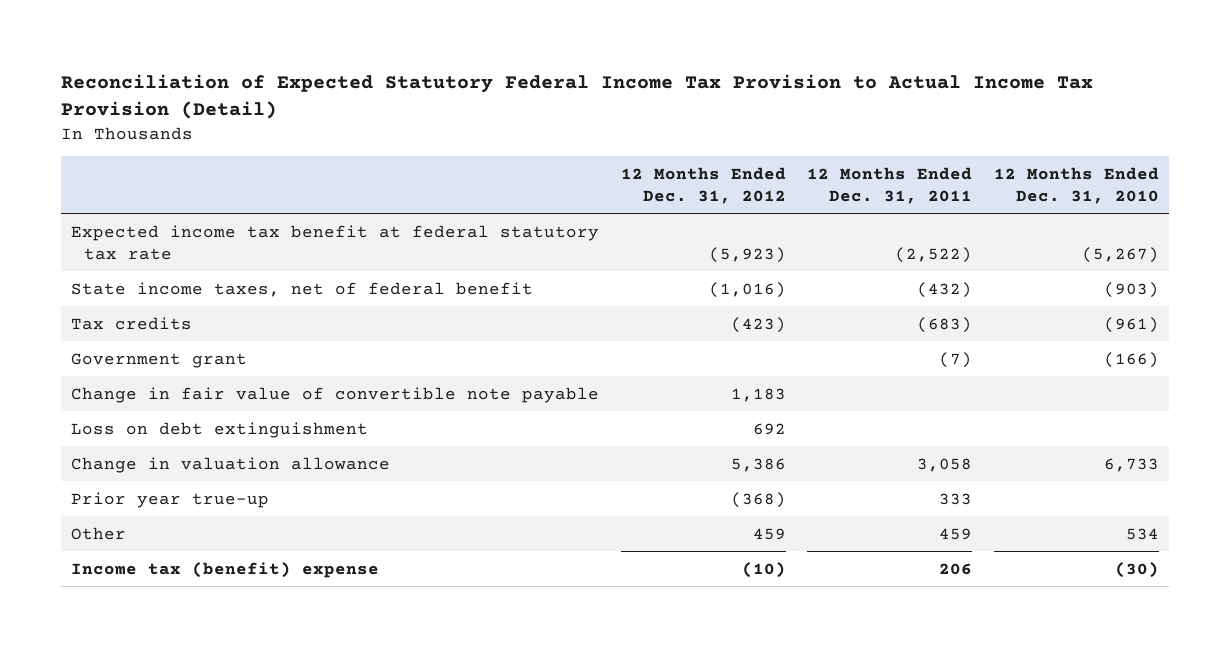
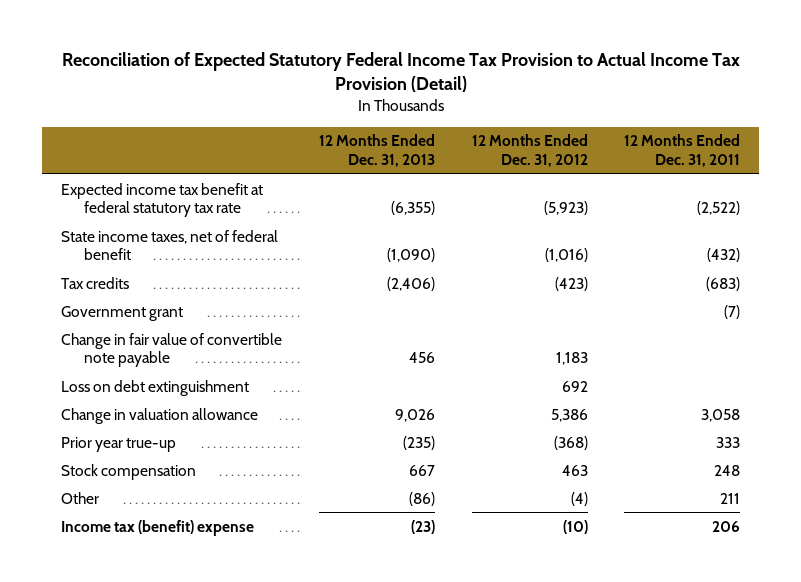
[993,166,1159,204] 12 Months Ended Dec. 31, 2010 -> none
none -> [318,134,435,168] 12 Months Ended Dec. 31, 2013
none -> [60,463,196,480] Stock compensation
[752,527,786,540] 459 -> [570,491,588,506] (4)
[939,527,973,540] 459 -> [720,492,741,504] 211

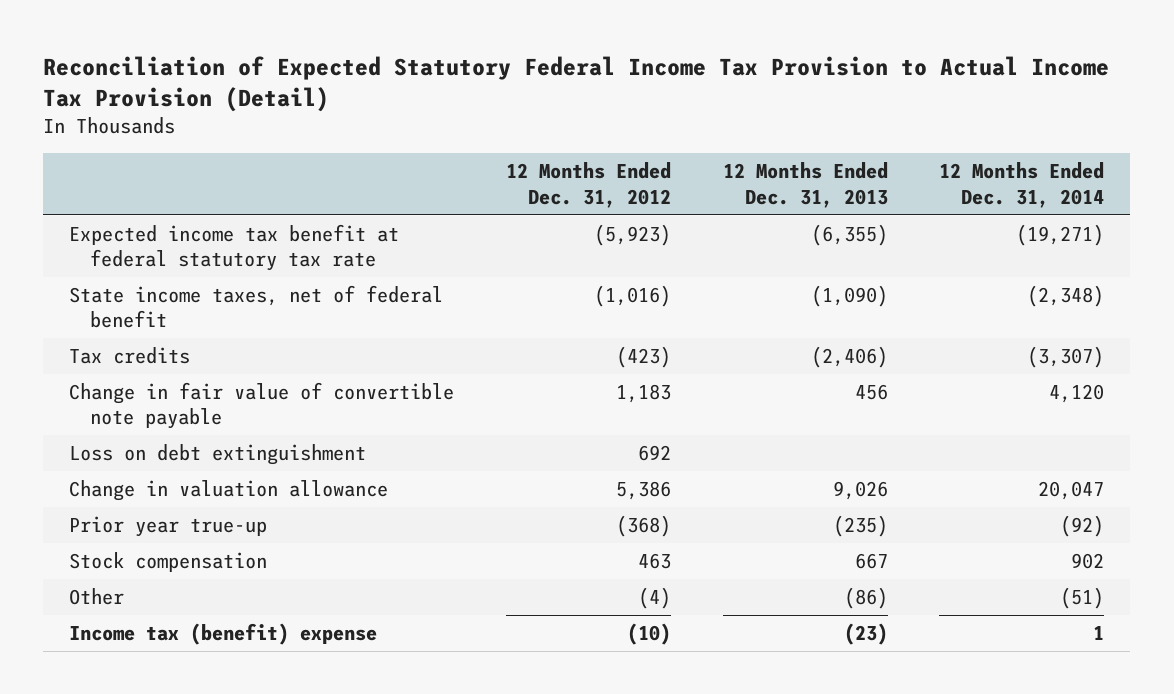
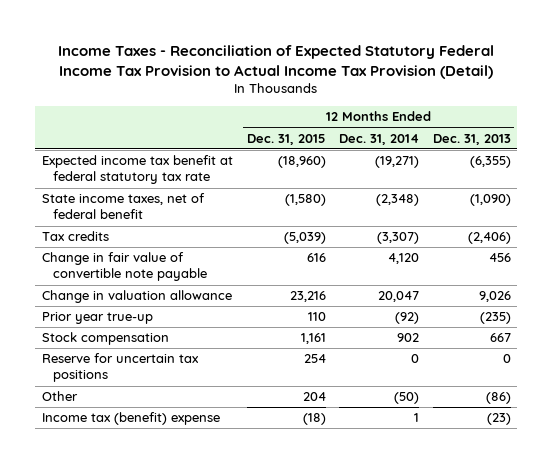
[43,55,1110,112] Reconciliation of Expected Statutory Federal Income Tax Provision to Actual Income Tax Provision (Detail) -> [58,44,495,79] Income Taxes - Reconciliation of Expected Statutory Federal Income Tax Provision to Actual Income Tax Provision (Detail)
[505,162,671,208] 12 Months Ended Dec. 31, 2012 -> none
none -> [246,133,326,145] Dec. 31, 2015
[69,444,367,466] Loss on debt extinguishment -> none
none -> [42,353,200,383] Reserve for uncertain tax positions
[1060,587,1105,610] (51) -> [394,392,420,405] (50)

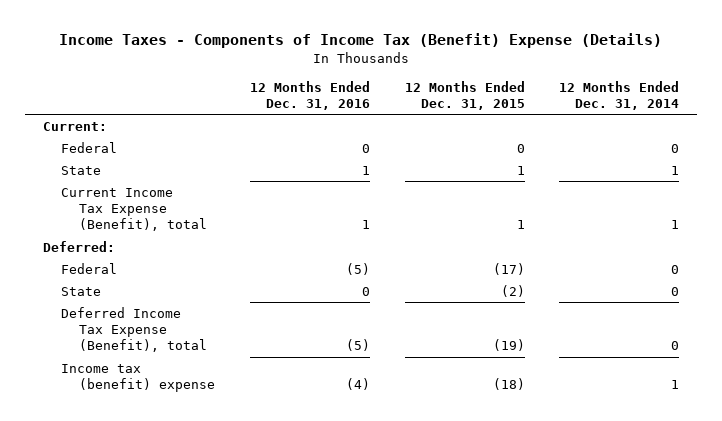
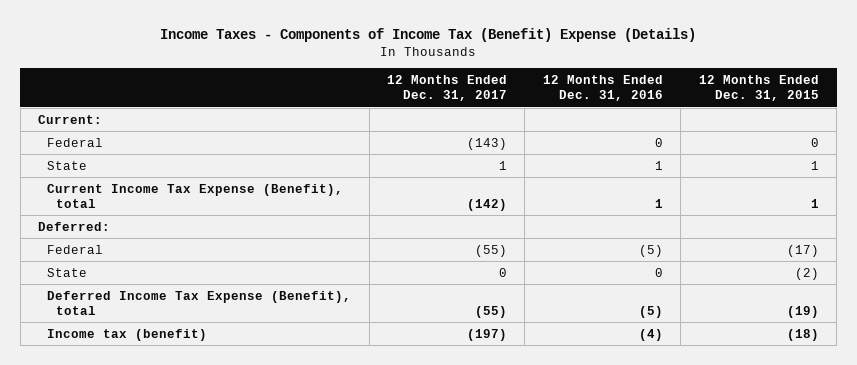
[559,80,680,110] 12 Months Ended Dec. 31, 2014 -> none
none -> [386,75,507,101] 12 Months Ended Dec. 31, 2017
[60,363,215,393] Income tax (benefit) expense -> [47,328,208,341] Income tax (benefit)

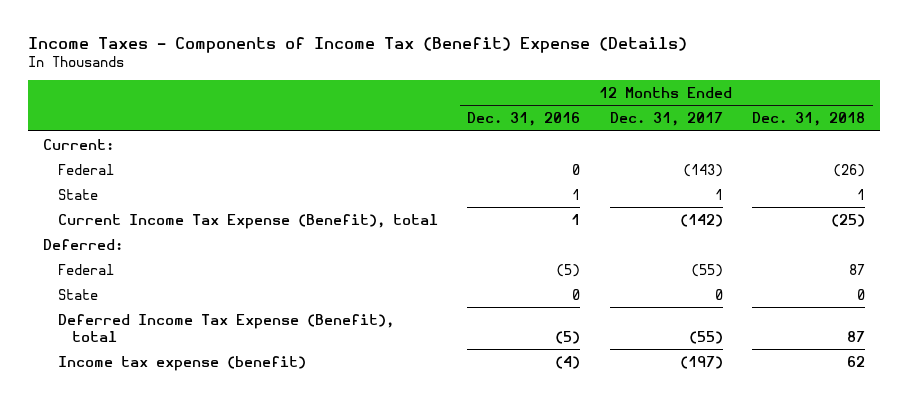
[698,75,819,101] 12 Months Ended Dec. 31, 2015 -> none
none -> [752,112,866,127] Dec. 31, 2018
[47,328,208,341] Income tax (benefit) -> [57,355,306,371] Income tax expense (benefit)

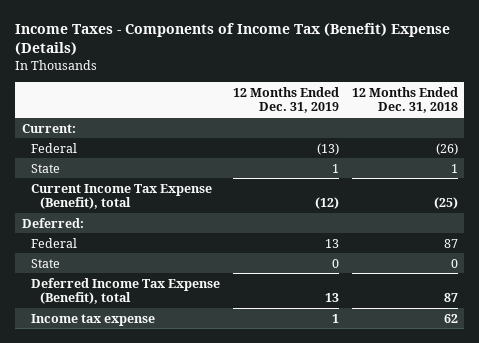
[467,112,581,127] Dec. 31, 2016 -> none
[609,112,723,127] Dec. 31, 2017 -> none
none -> [232,86,339,114] 12 Months Ended Dec. 31, 2019
[57,355,306,371] Income tax expense (benefit) -> [30,313,155,326] Income tax expense

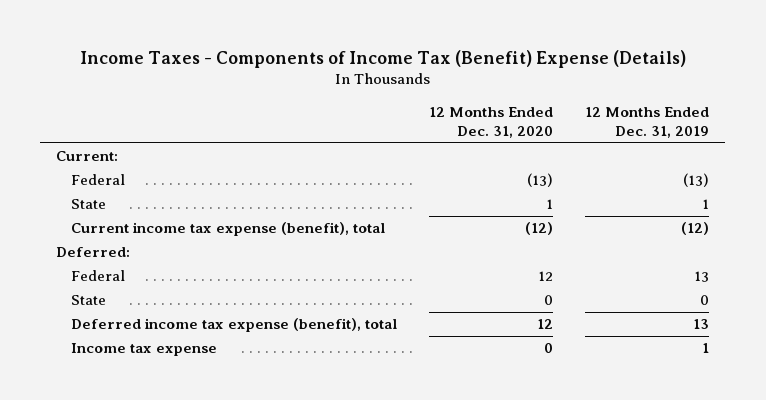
[351,86,458,114] 12 Months Ended Dec. 31, 2018 -> none
none -> [429,106,554,138] 12 Months Ended Dec. 31, 2020
[30,183,212,210] Current Income Tax Expense (Benefit), total -> [71,222,386,237] Current income tax expense (benefit), total
[30,277,220,305] Deferred Income Tax Expense (Benefit), total -> [71,318,398,333] Deferred income tax expense (benefit), total

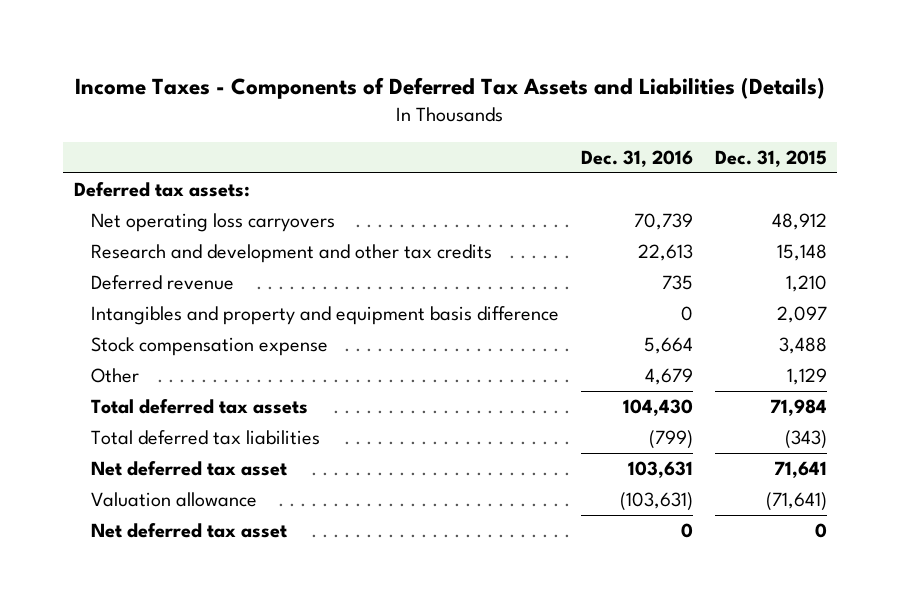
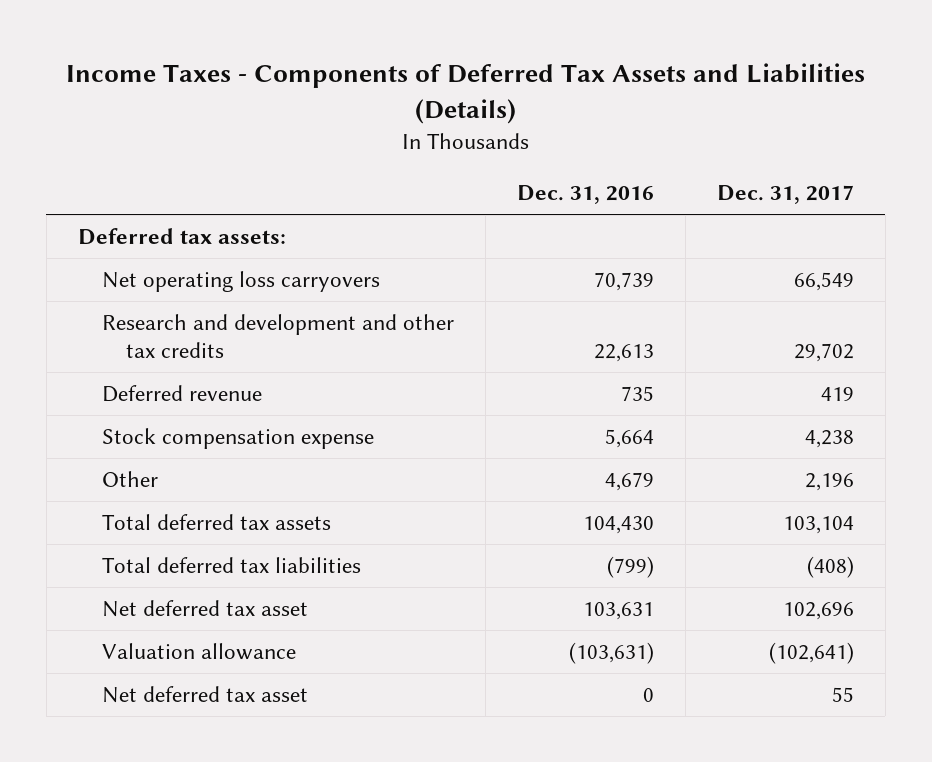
[714,149,827,167] Dec. 31, 2015 -> none
none -> [716,185,854,205] Dec. 31, 2017
[90,306,559,326] Intangibles and property and equipment basis difference -> none

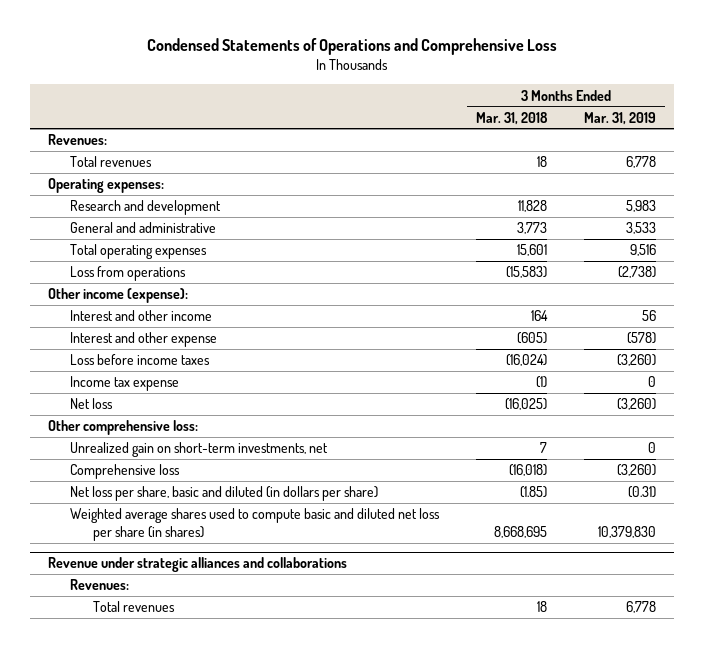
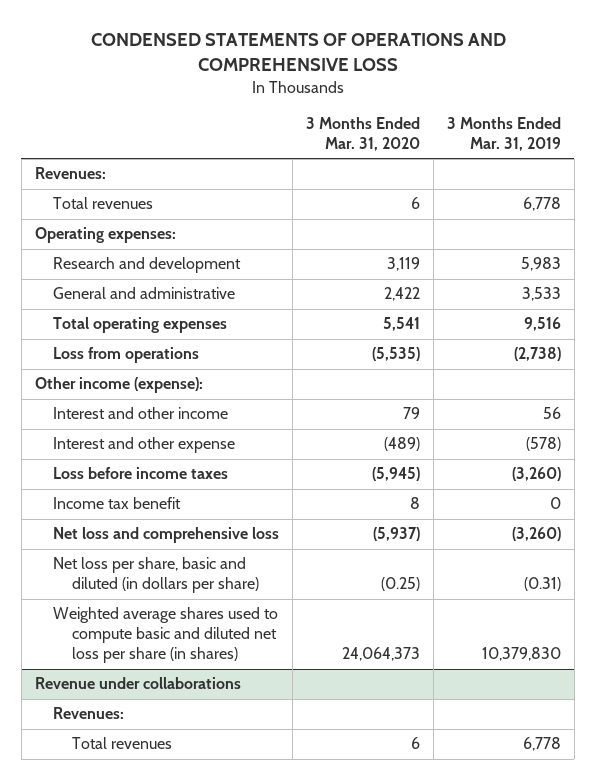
[146,38,557,56] Condensed Statements of Operations and Comprehensive Loss -> [90,33,506,71] CONDENSED STATEMENTS OF OPERATIONS AND COMPREHENSIVE LOSS
[475,111,548,125] Mar. 31, 2018 -> none
none -> [306,116,421,151] 3 Months Ended Mar. 31, 2020
[47,420,198,436] Other comprehensive loss: -> none
[70,442,329,458] Unrealized gain on short-term investments, net -> none
[70,464,181,480] Comprehensive loss -> none
[70,376,180,392] Income tax expense -> [53,497,182,510] Income tax benefit
[70,398,114,410] Net loss -> [53,527,280,544] Net loss and comprehensive loss
[47,557,347,573] Revenue under strategic alliances and collaborations -> [34,677,241,690] Revenue under collaborations

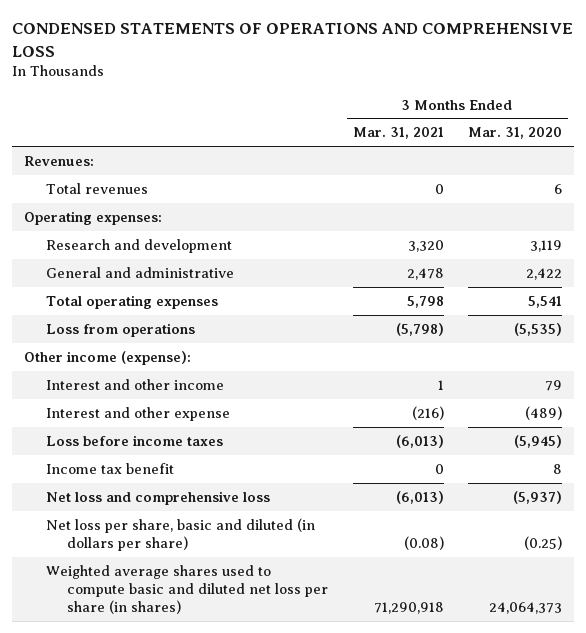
[446,116,561,151] 3 Months Ended Mar. 31, 2019 -> none
none -> [352,127,444,140] Mar. 31, 2021
[34,677,241,690] Revenue under collaborations -> none
[53,707,125,720] Revenues: -> none
[71,737,172,750] Total revenues -> none

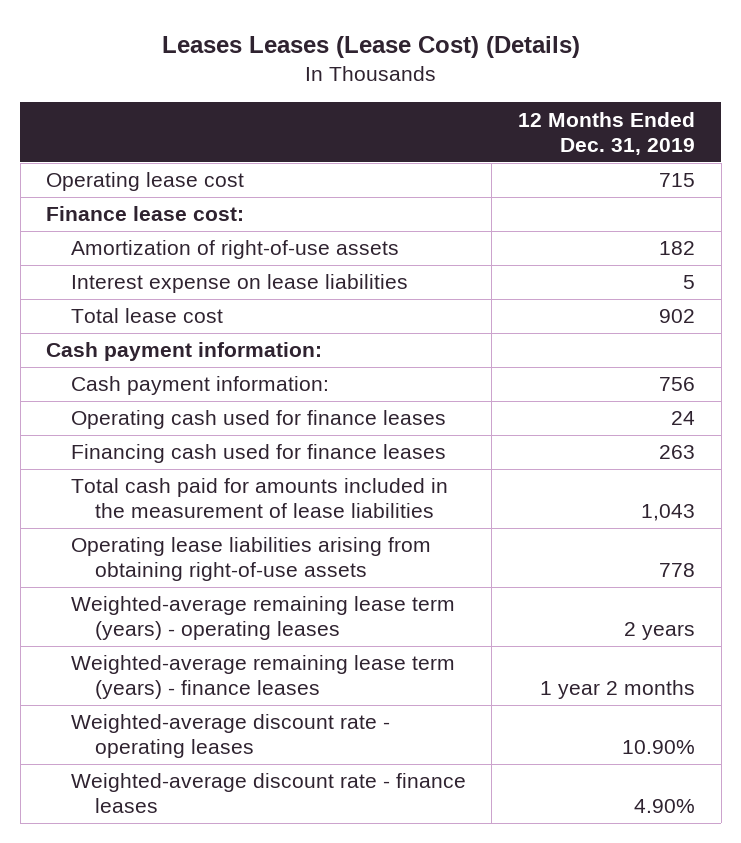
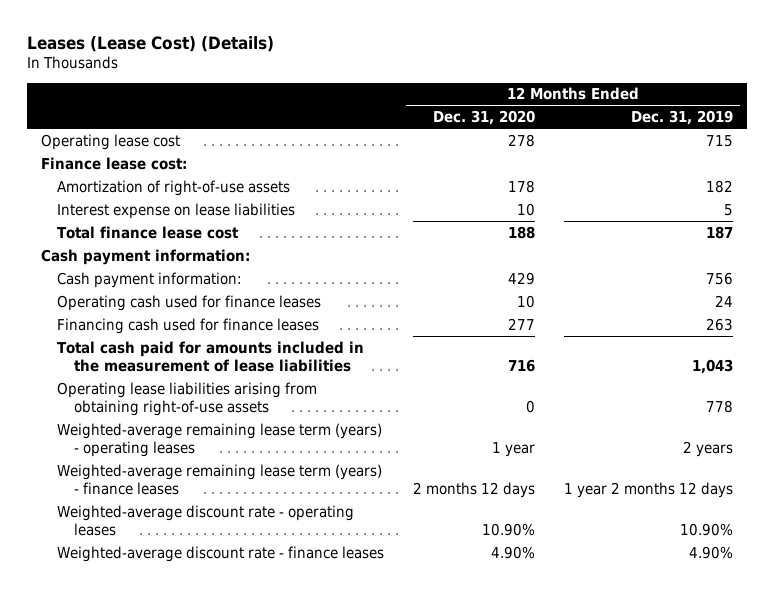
[161,35,580,58] Leases Leases (Lease Cost) (Details) -> [26,35,274,52] Leases (Lease Cost) (Details)
none -> [432,110,535,126] Dec. 31, 2020
[70,308,223,324] Total lease cost -> [57,225,240,239] Total finance lease cost
[658,309,695,324] 902 -> [705,225,733,239] 187
[539,680,695,700] 1 year 2 months -> [563,482,733,499] 1 year 2 months 12 days

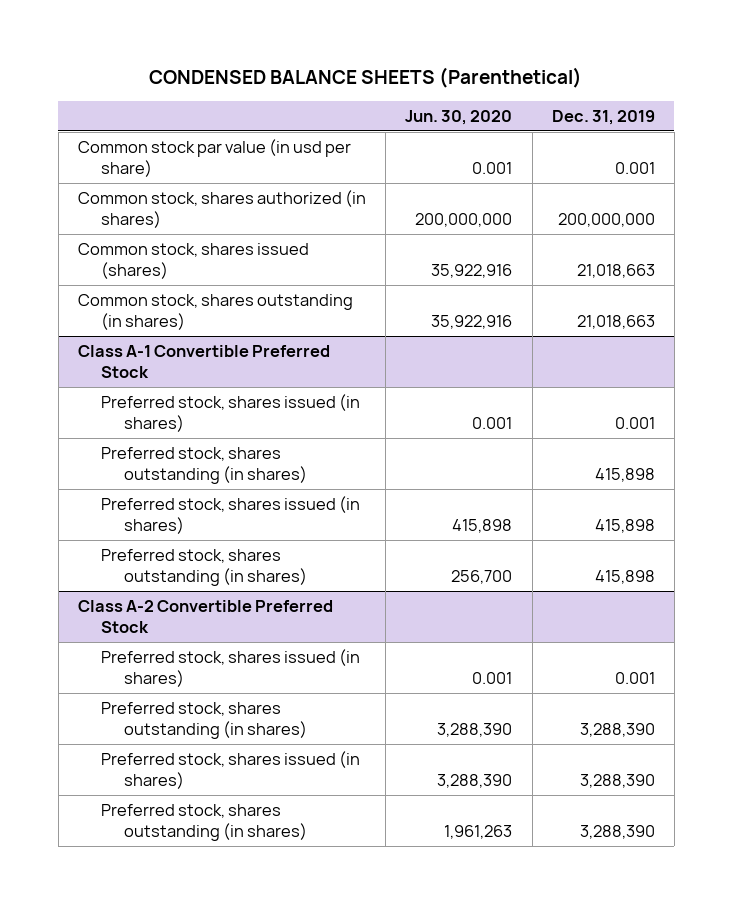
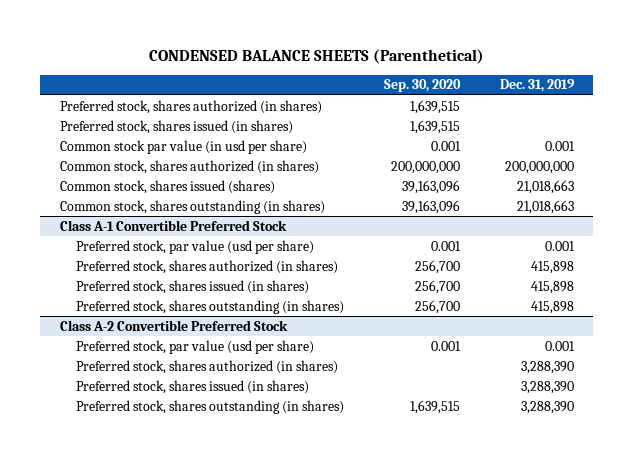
[405,109,513,125] Jun. 30, 2020 -> none
none -> [383,79,461,93] Sep. 30, 2020
none -> [60,99,323,114] Preferred stock, shares authorized (in shares)
none -> [60,119,294,134] Preferred stock, shares issued (in shares)
[100,394,360,433] Preferred stock, shares issued (in shares) -> [76,239,315,254] Preferred stock, par value (usd per share)
[100,447,307,485] Preferred stock, shares outstanding (in shares) -> [76,259,339,274] Preferred stock, shares authorized (in shares)
[100,649,360,688] Preferred stock, shares issued (in shares) -> [76,339,315,354] Preferred stock, par value (usd per share)
[100,702,307,740] Preferred stock, shares outstanding (in shares) -> [76,359,339,374] Preferred stock, shares authorized (in shares)

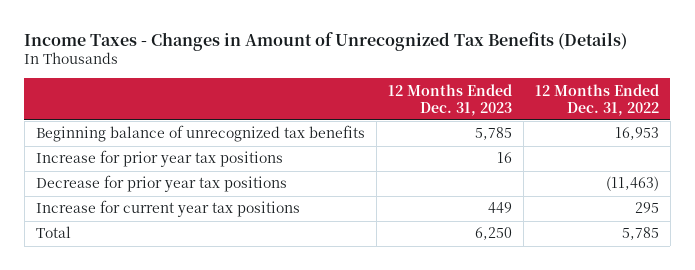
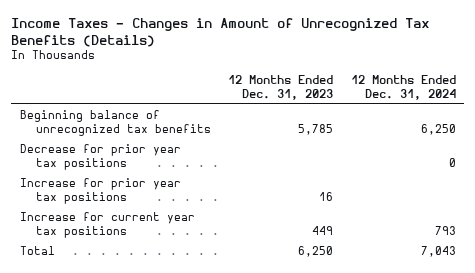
[534,83,659,116] 12 Months Ended Dec. 31, 2022 -> none
none -> [350,75,456,100] 12 Months Ended Dec. 31, 2024
[35,150,283,168] Increase for prior year tax positions -> [19,178,181,204] Increase for prior year tax positions

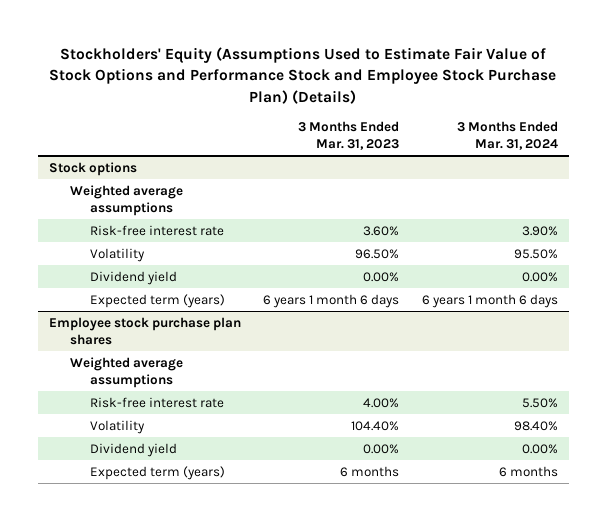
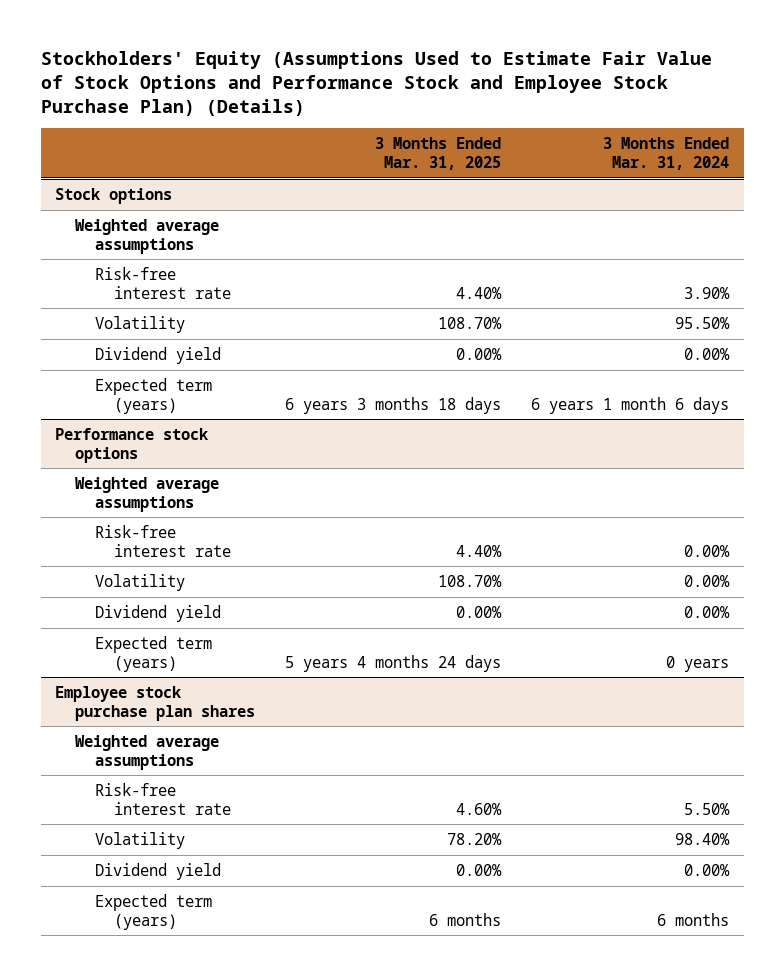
[298,120,400,151] 3 Months Ended Mar. 31, 2023 -> none
none -> [374,137,501,170] 3 Months Ended Mar. 31, 2025
none -> [55,427,210,463] Performance stock options
none -> [75,476,220,512] Weighted average assumptions
none -> [94,524,232,557] Risk-free interest rate
none -> [94,573,185,591] Volatility
none -> [94,604,221,622] Dividend yield
none -> [94,635,212,672] Expected term (years)

